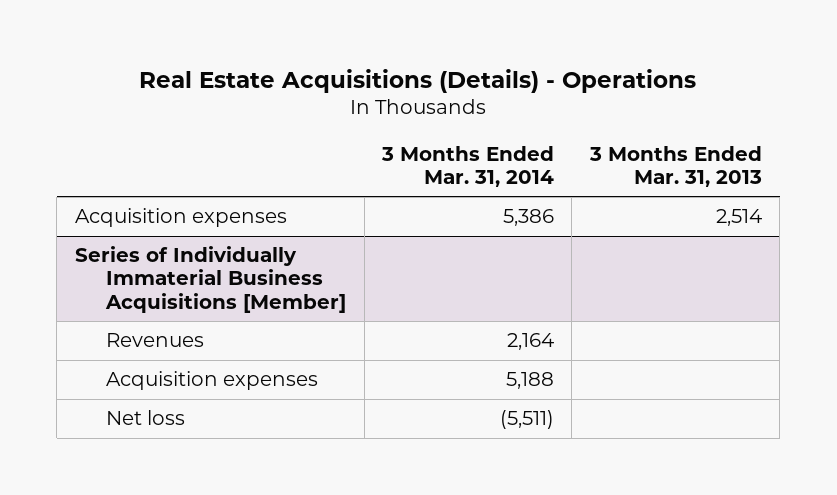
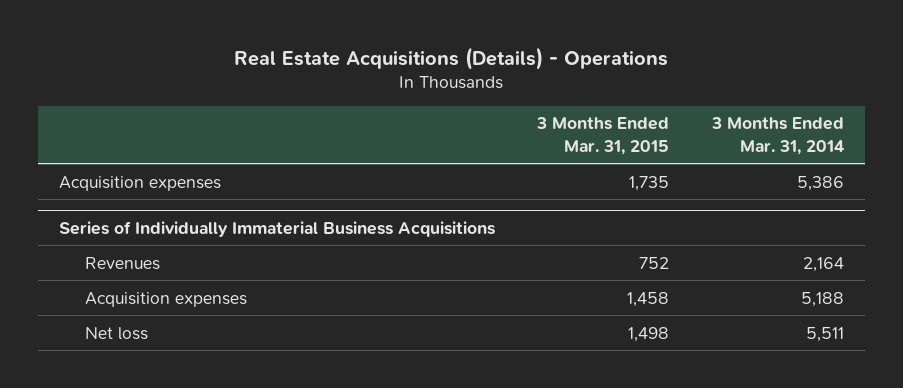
[588,145,762,187] 3 Months Ended Mar. 31, 2013 -> none
none -> [536,117,670,155] 3 Months Ended Mar. 31, 2015
[74,246,347,313] Series of Individually Immaterial Business Acquisitions [Member] -> [58,220,495,237] Series of Individually Immaterial Business Acquisitions
[499,410,554,430] (5,511) -> [805,326,844,342] 5,511

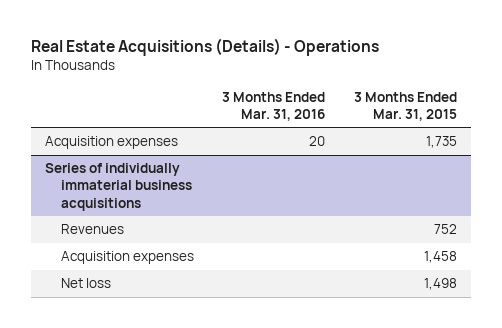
[710,117,844,155] 3 Months Ended Mar. 31, 2014 -> none
none -> [222,91,326,122] 3 Months Ended Mar. 31, 2016
[58,220,495,237] Series of Individually Immaterial Business Acquisitions -> [45,163,192,211] Series of individually immaterial business acquisitions

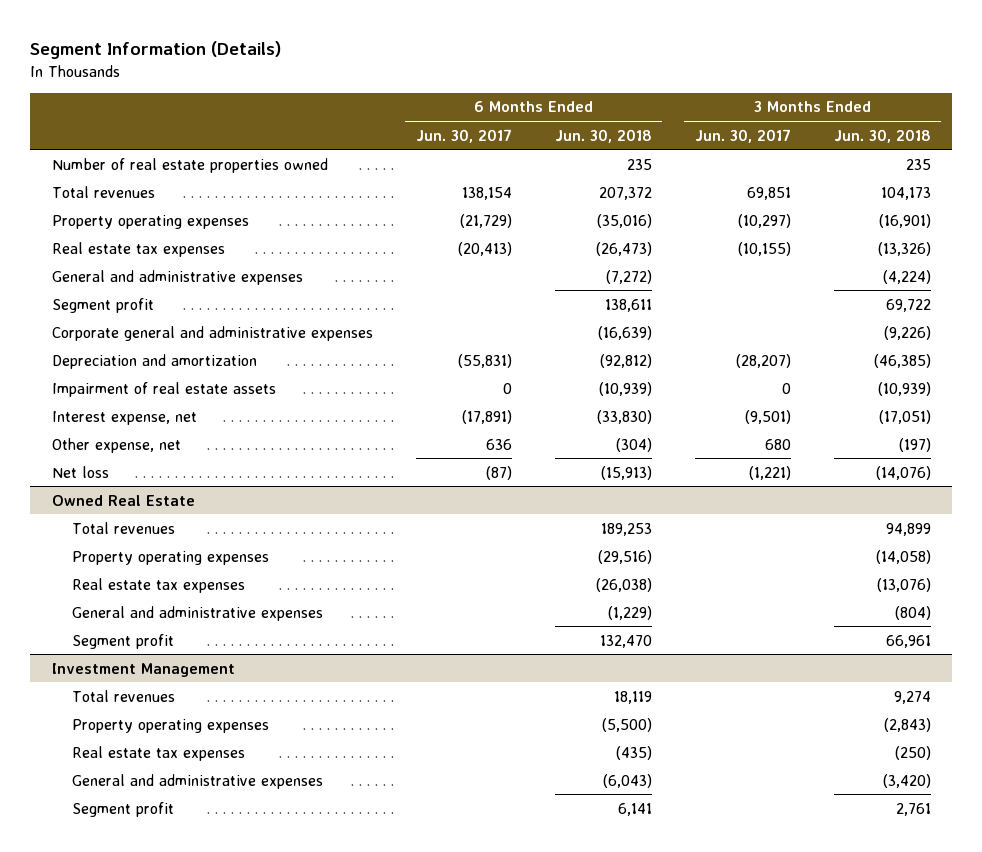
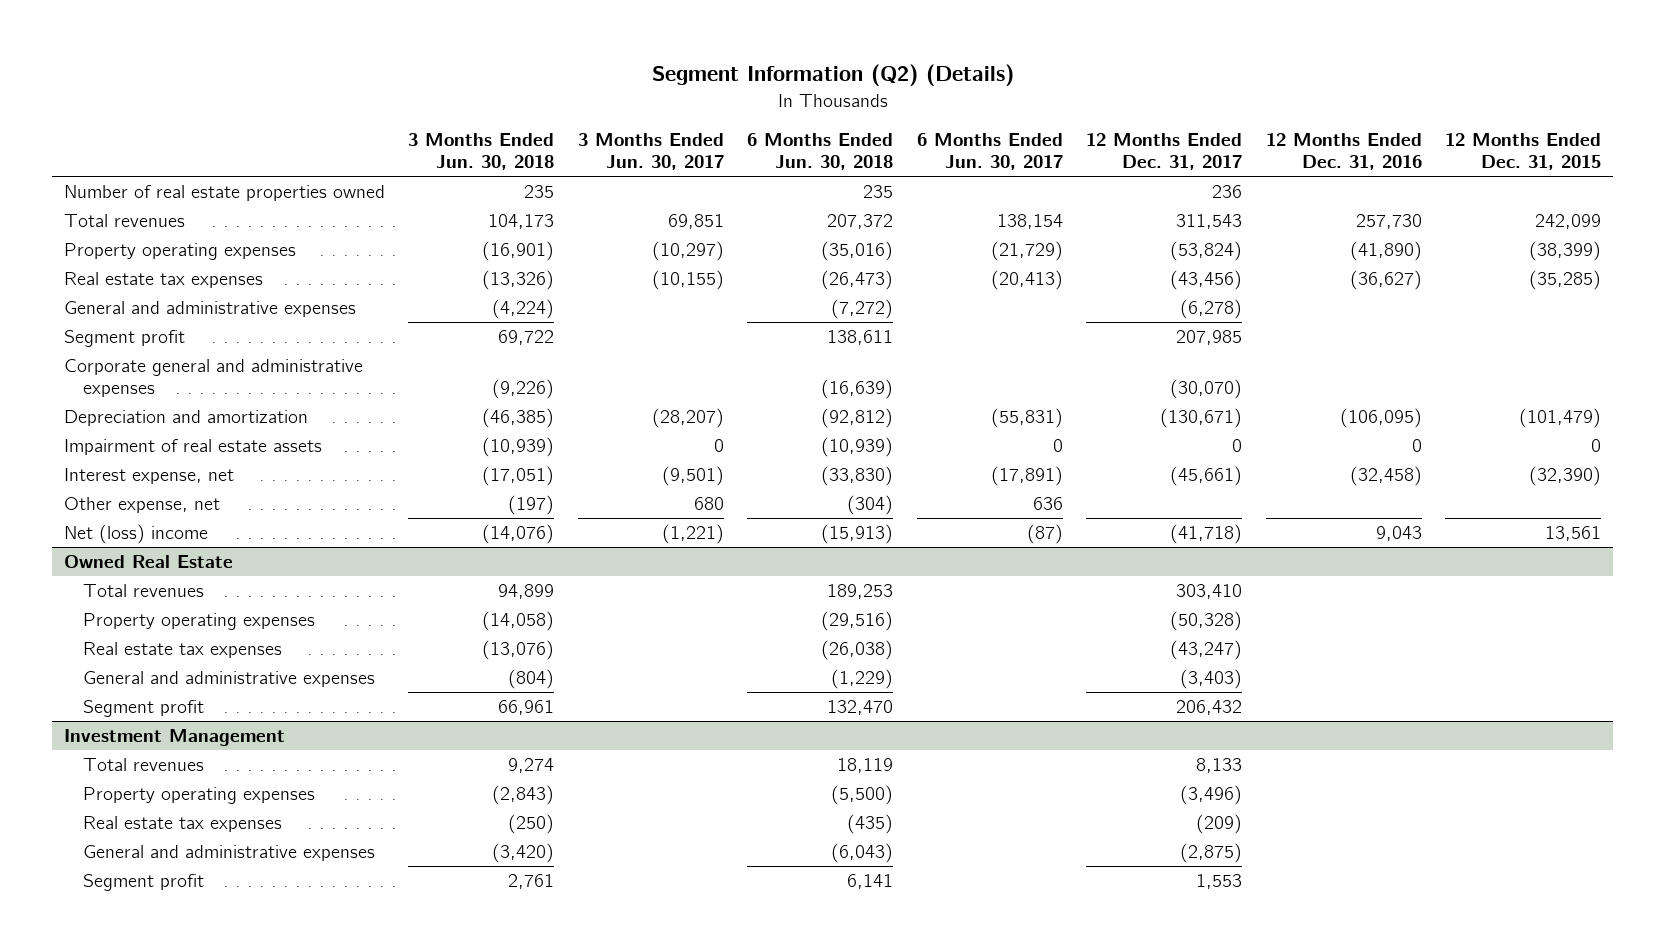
[30,40,282,59] Segment Information (Details) -> [651,64,1014,87] Segment Information (Q2) (Details)
none -> [1086,133,1243,171] 12 Months Ended Dec. 31, 2017
none -> [1265,133,1422,171] 12 Months Ended Dec. 31, 2016
none -> [1445,133,1602,171] 12 Months Ended Dec. 31, 2015
[51,465,109,478] Net loss -> [63,523,208,544] Net (loss) income

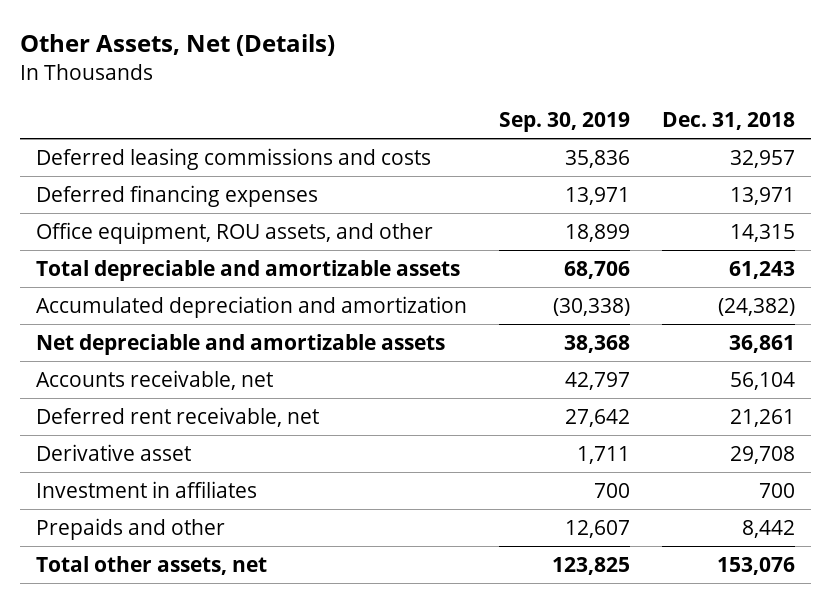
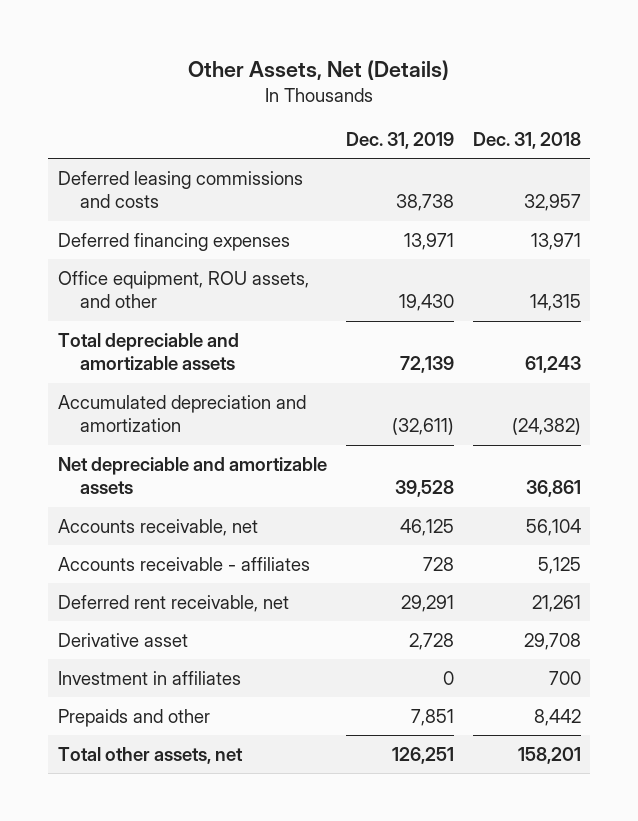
[498,112,630,133] Sep. 30, 2019 -> none
none -> [345,132,454,150] Dec. 31, 2019
none -> [57,556,310,571] Accounts receivable - affiliates
[716,557,795,576] 153,076 -> [517,746,581,764] 158,201

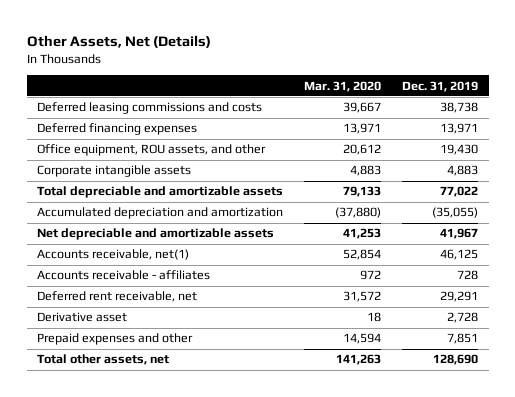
[472,132,581,150] Dec. 31, 2018 -> none
none -> [304,80,382,92] Mar. 31, 2020
none -> [37,165,192,178] Corporate intangible assets
[399,356,454,374] 72,139 -> [440,186,479,198] 77,022
[391,418,454,436] (32,611) -> [432,207,479,219] (35,055)
[394,480,454,498] 39,528 -> [440,228,479,240] 41,967
[57,518,258,536] Accounts receivable, net -> [37,249,190,261] Accounts receivable, net(1)
[57,670,241,685] Investment in affiliates -> none
[57,708,210,727] Prepaids and other -> [37,333,194,346] Prepaid expenses and other
[391,746,454,764] 126,251 -> [433,354,479,366] 128,690

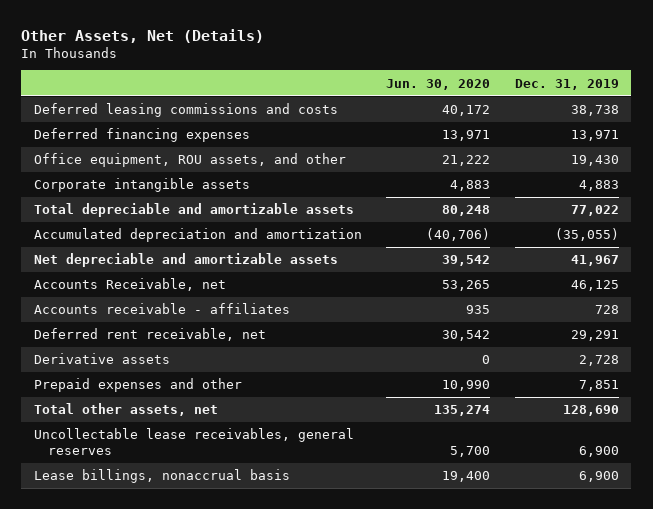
[304,80,382,92] Mar. 31, 2020 -> none
none -> [386,78,491,90] Jun. 30, 2020
[37,249,190,261] Accounts receivable, net(1) -> [33,278,226,292] Accounts Receivable, net
[37,312,128,323] Derivative asset -> [33,353,170,365] Derivative assets
none -> [33,428,354,456] Uncollectable lease receivables, general reserves
none -> [33,469,290,484] Lease billings, nonaccrual basis

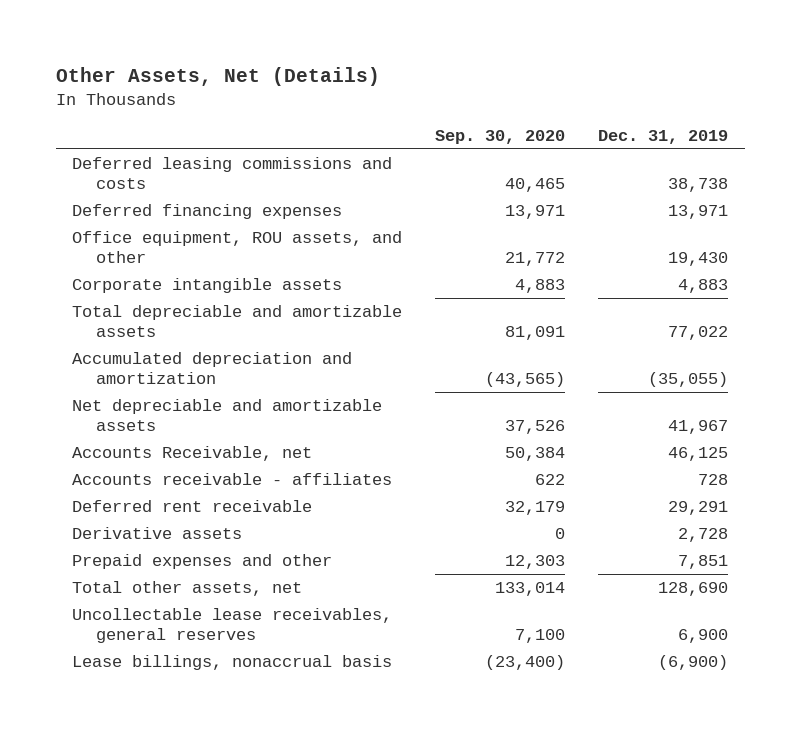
[386,78,491,90] Jun. 30, 2020 -> none
none -> [435,129,566,144] Sep. 30, 2020
[33,328,266,342] Deferred rent receivable, net -> [72,500,313,513] Deferred rent receivable
[579,471,620,483] 6,900 -> [658,655,729,671] (6,900)

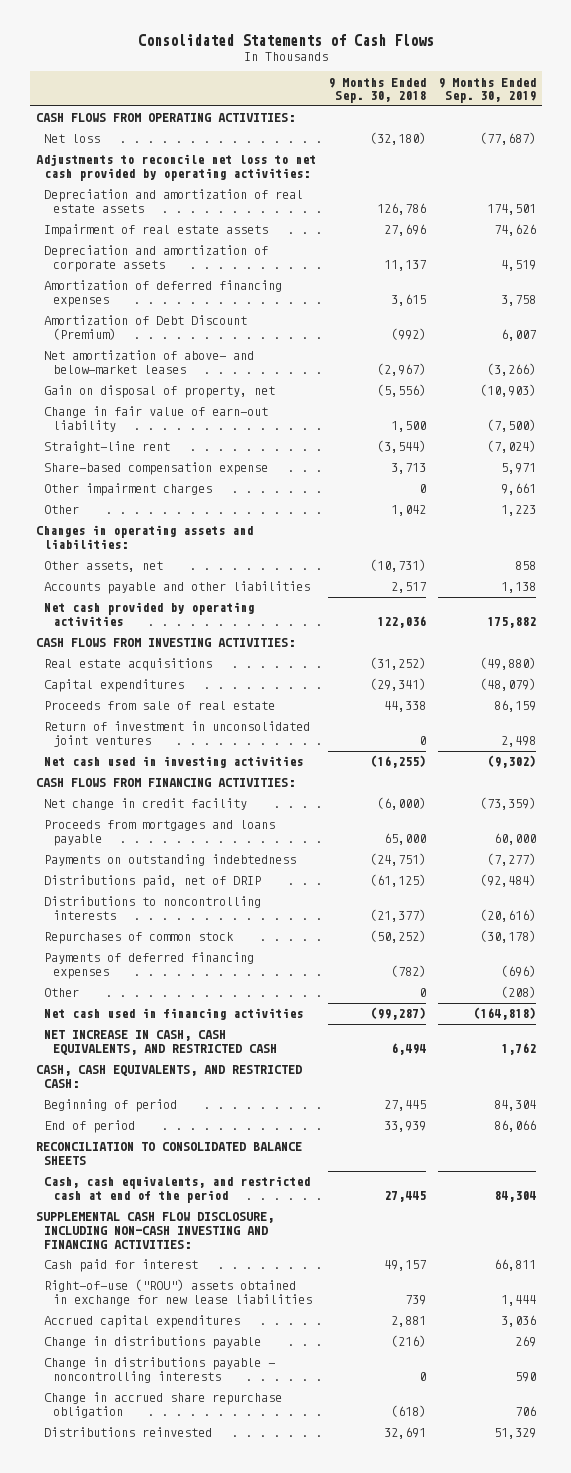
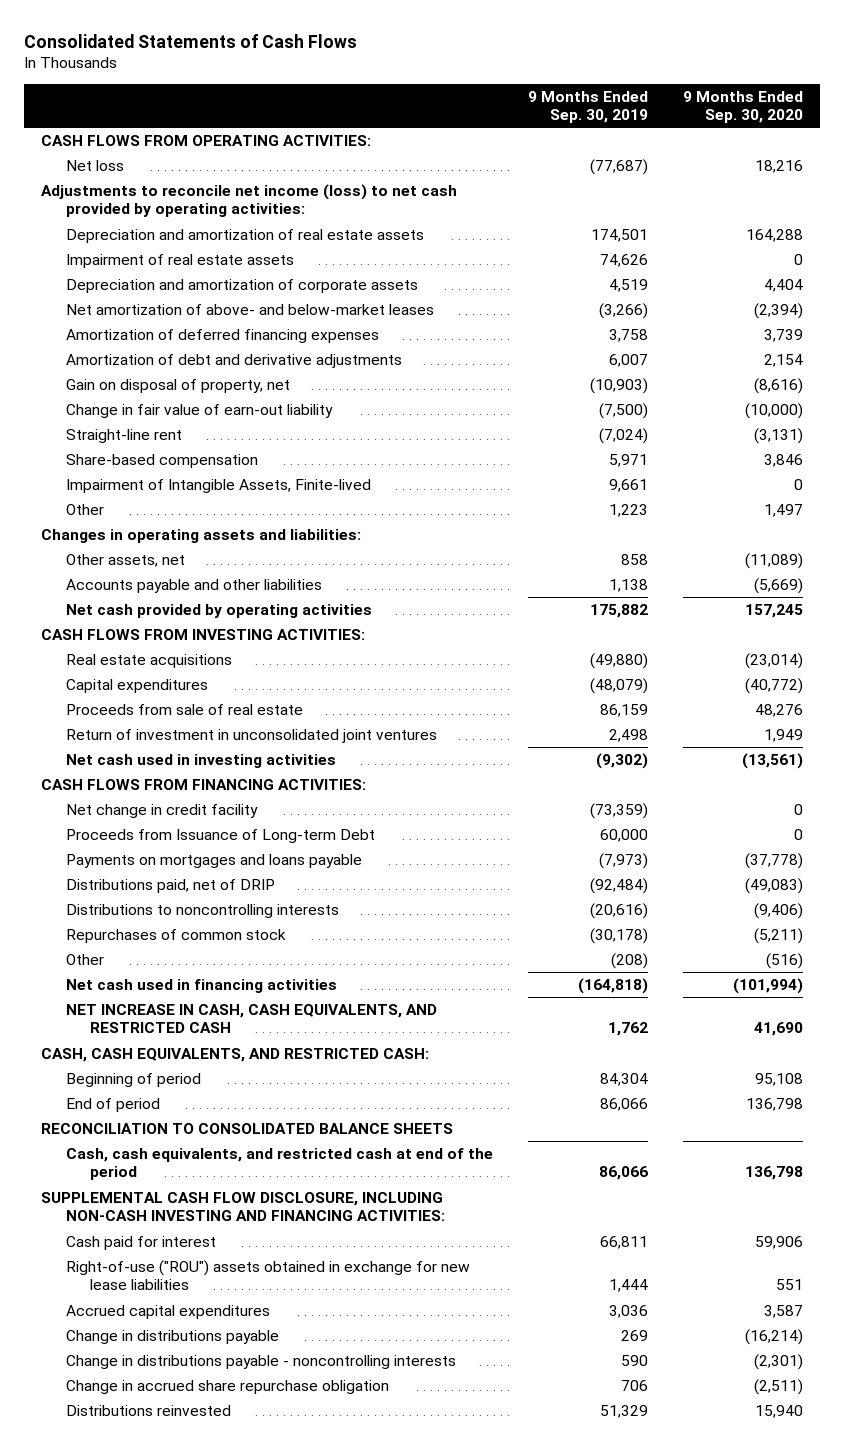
[327,77,426,104] 9 Months Ended Sep. 30, 2018 -> none
none -> [682,90,803,124] 9 Months Ended Sep. 30, 2020
[35,154,316,181] Adjustments to reconcile net loss to net cash provided by operating activities: -> [41,184,458,218] Adjustments to reconcile net income (loss) to net cash provided by operating activities:
[44,315,248,340] Amortization of Debt Discount (Premium) -> none
[44,280,283,307] Amortization of deferred financing expenses -> [65,329,379,344] Amortization of deferred financing expenses
none -> [65,354,402,369] Amortization of debt and derivative adjustments
[44,462,269,476] Share-based compensation expense -> [65,454,258,469] Share-based compensation
[44,483,213,497] Other impairment charges -> [65,479,371,494] Impairment of Intangible Assets, Finite-lived
[44,820,276,846] Proceeds from mortgages and loans payable -> none
none -> [65,829,375,844] Proceeds from Issuance of Long-term Debt
[44,854,297,867] Payments on outstanding indebtedness -> [65,854,362,869] Payments on mortgages and loans payable
[486,853,536,867] (7,277) -> [598,853,648,870] (7,973)
[44,952,255,979] Payments of deferred financing expenses -> none
[493,1190,536,1202] 84,304 -> [598,1166,648,1181] 86,066

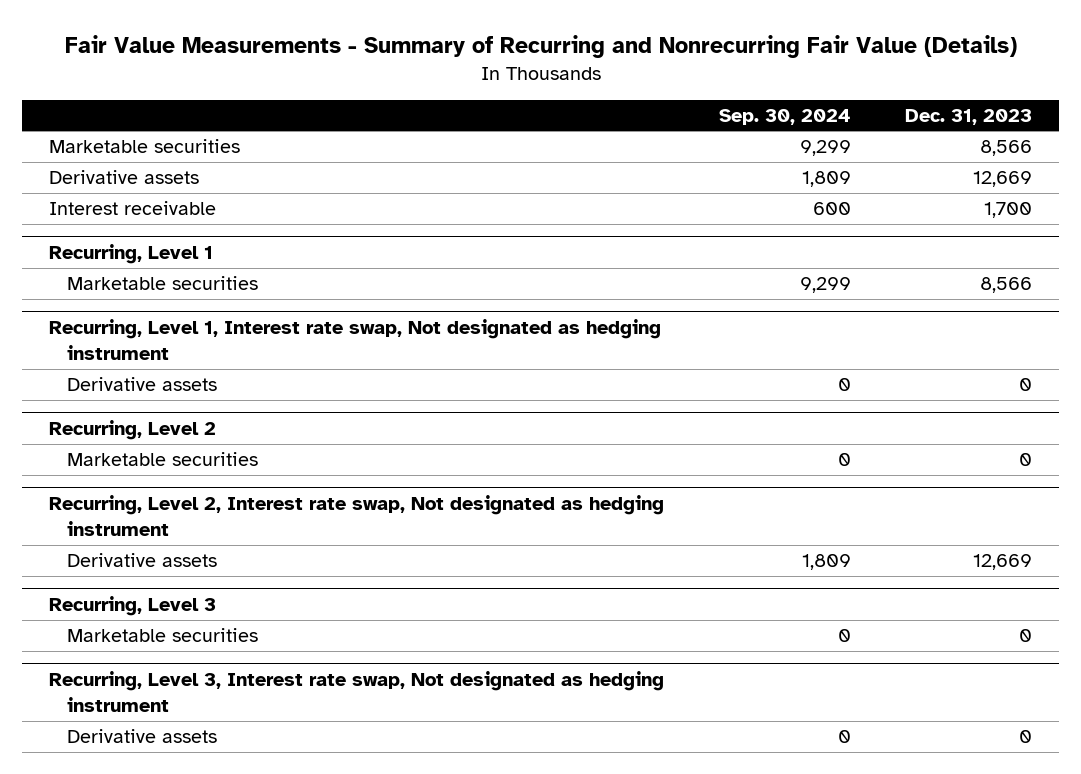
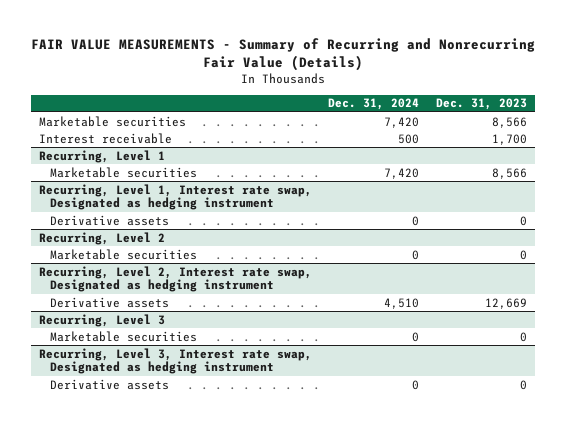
[64,34,1017,58] Fair Value Measurements - Summary of Recurring and Nonrecurring Fair Value (Details) -> [30,37,535,72] FAIR VALUE MEASUREMENTS - Summary of Recurring and Nonrecurring Fair Value (Details)
[718,108,851,125] Sep. 30, 2024 -> none
none -> [328,98,420,111] Dec. 31, 2024
[49,170,200,185] Derivative assets -> none
[49,319,662,360] Recurring, Level 1, Interest rate swap, Not designated as hedging instrument -> [38,183,312,211] Recurring, Level 1, Interest rate swap, Designated as hedging instrument
[49,495,665,536] Recurring, Level 2, Interest rate swap, Not designated as hedging instrument -> [38,265,312,293] Recurring, Level 2, Interest rate swap, Designated as hedging instrument
[49,671,665,712] Recurring, Level 3, Interest rate swap, Not designated as hedging instrument -> [38,347,312,375] Recurring, Level 3, Interest rate swap, Designated as hedging instrument

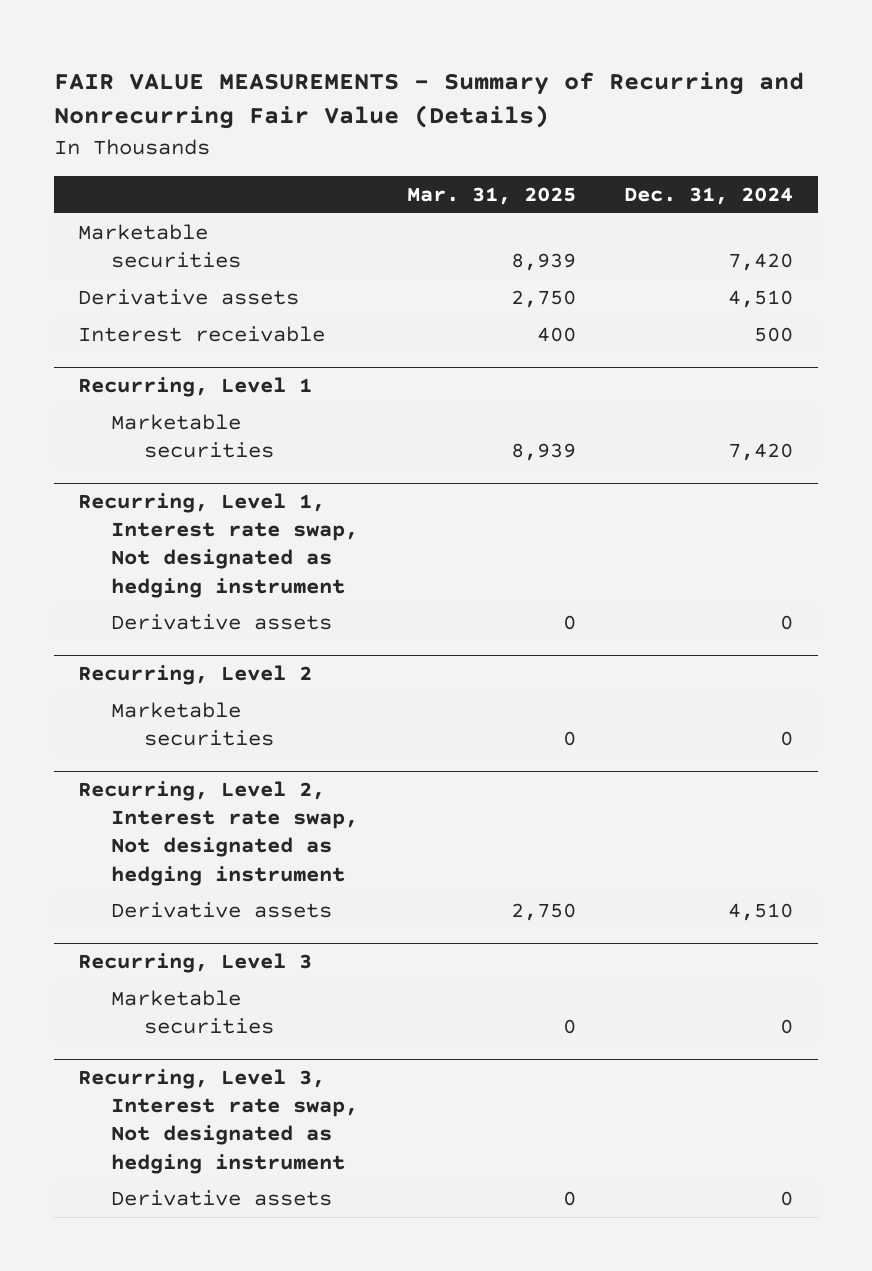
[435,98,527,111] Dec. 31, 2023 -> none
none -> [406,186,576,205] Mar. 31, 2025
none -> [78,288,300,305] Derivative assets
[38,183,312,211] Recurring, Level 1, Interest rate swap, Designated as hedging instrument -> [78,493,359,598] Recurring, Level 1, Interest rate swap, Not designated as hedging instrument
[38,265,312,293] Recurring, Level 2, Interest rate swap, Designated as hedging instrument -> [78,781,359,886] Recurring, Level 2, Interest rate swap, Not designated as hedging instrument
[38,347,312,375] Recurring, Level 3, Interest rate swap, Designated as hedging instrument -> [78,1069,359,1174] Recurring, Level 3, Interest rate swap, Not designated as hedging instrument

